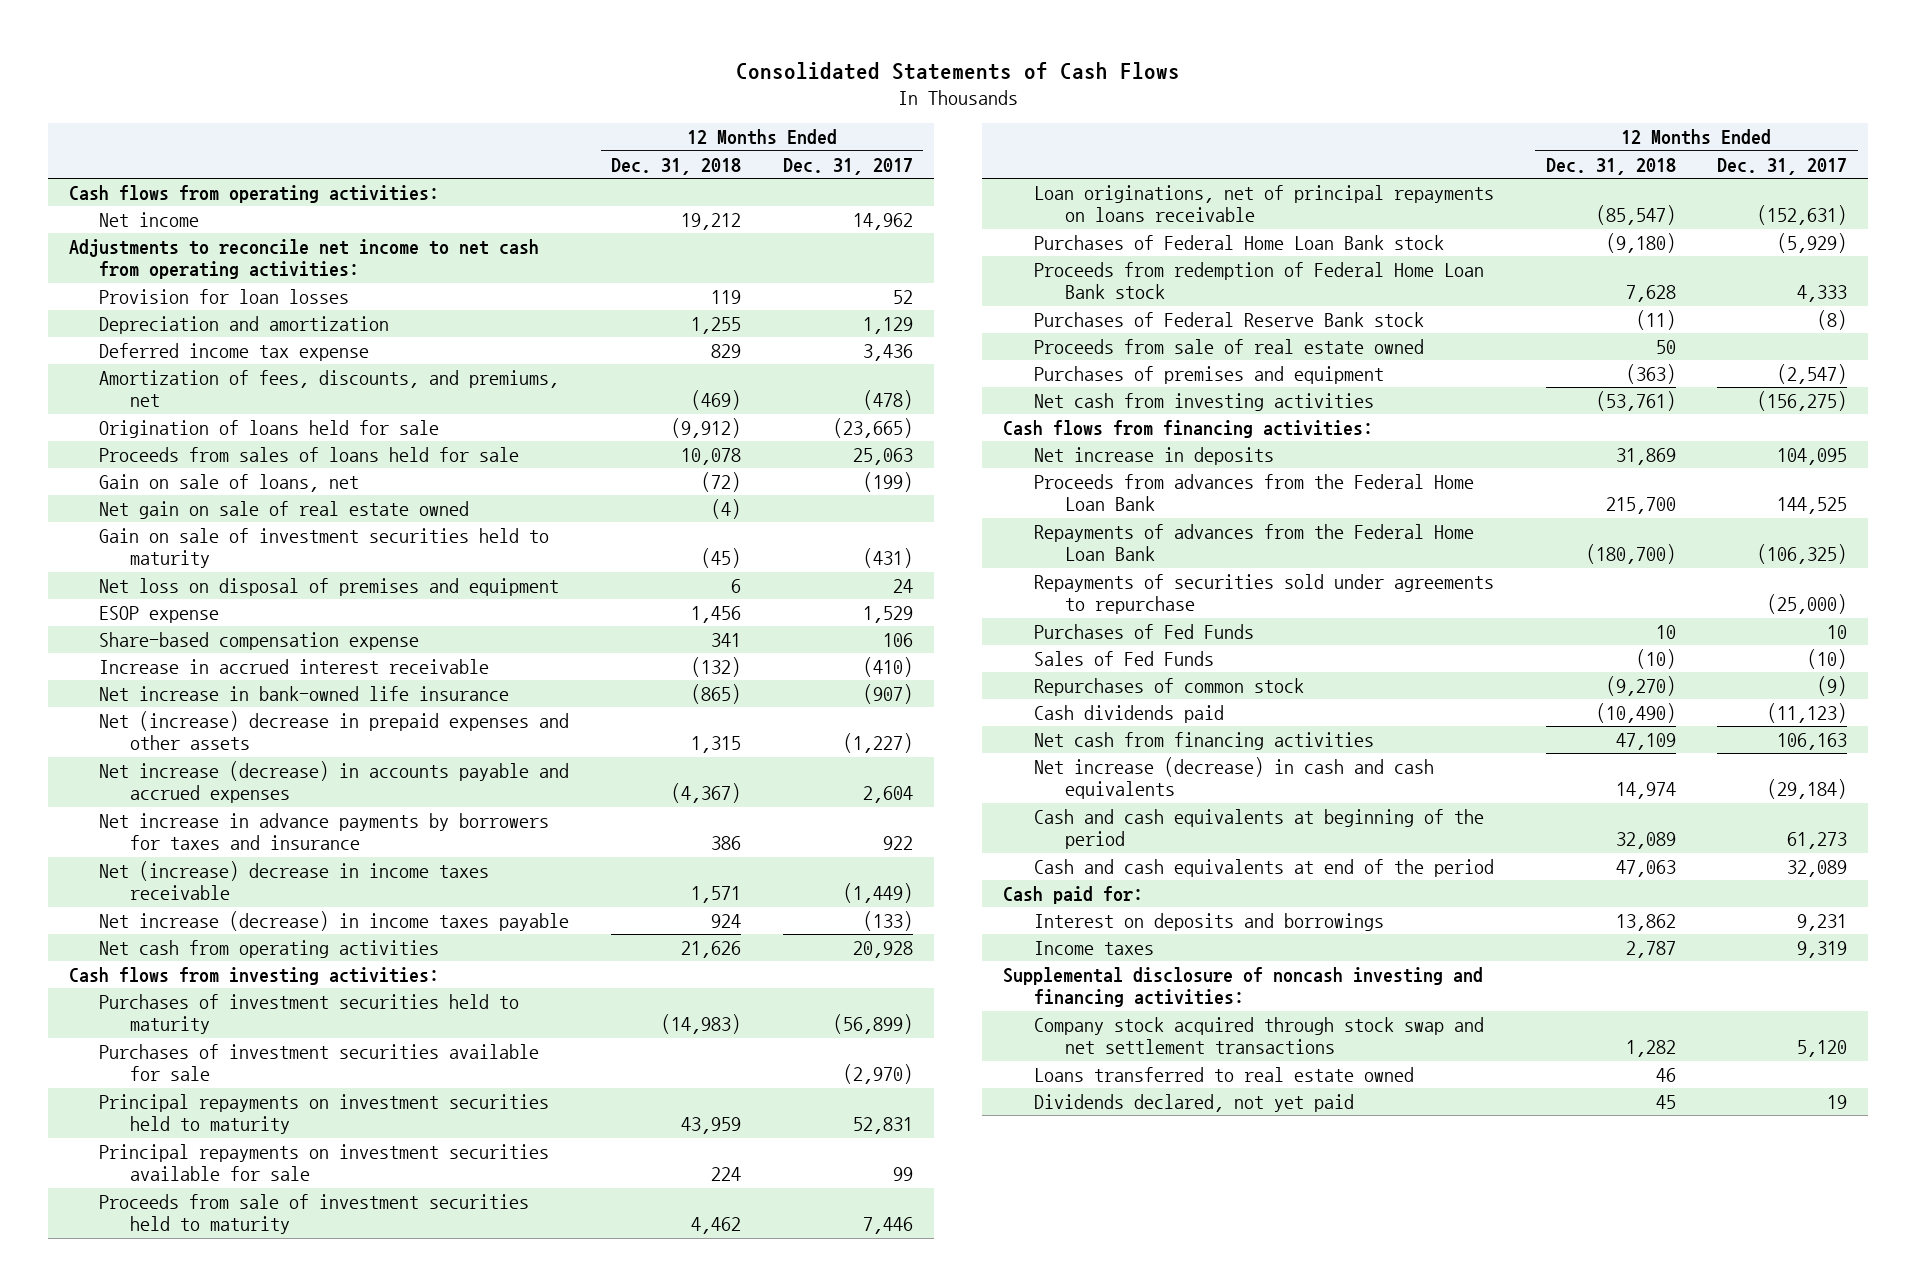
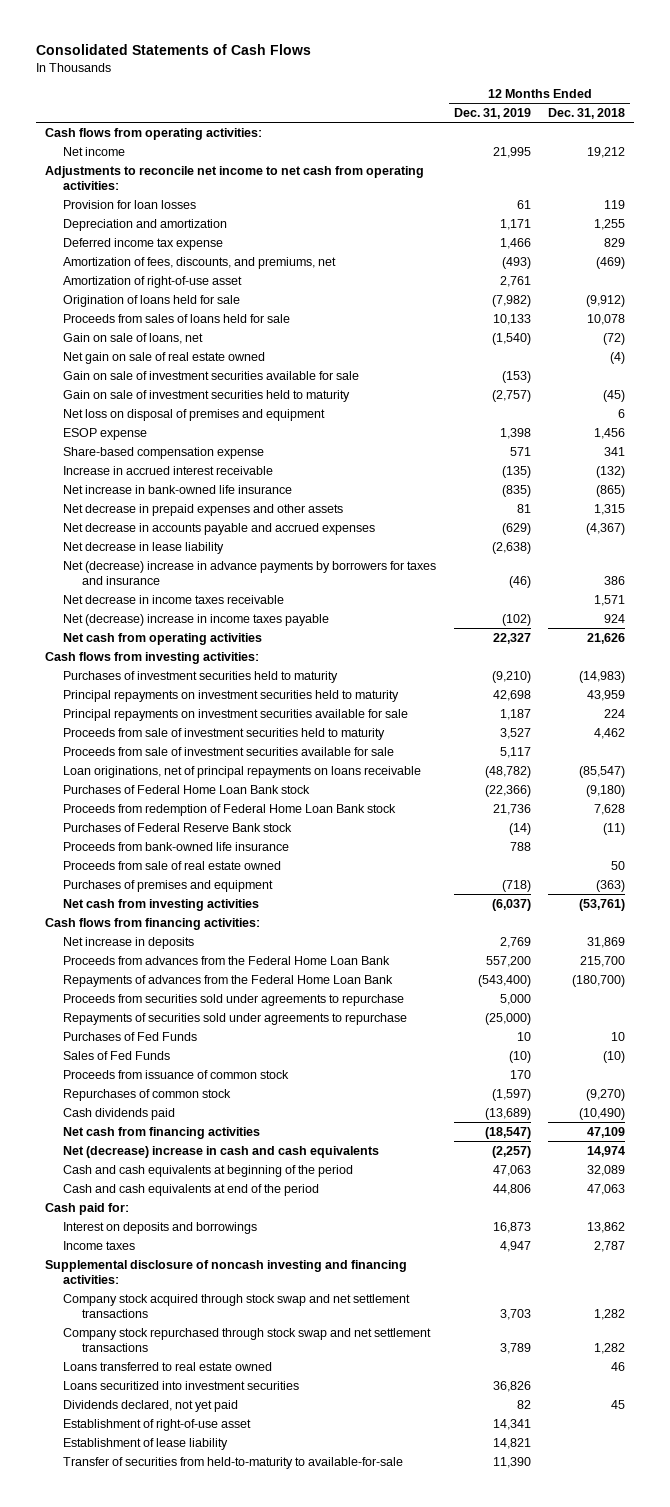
[782,157,913,175] Dec. 31, 2017 -> none
none -> [453,107,531,119] Dec. 31, 2019
none -> [63,275,243,288] Amortization of right-of-use asset
none -> [63,370,360,380] Gain on sale of investment securities available for sale
[99,710,570,751] Net (increase) decrease in prepaid expenses and other assets -> [63,503,344,516] Net decrease in prepaid expenses and other assets
[99,760,570,804] Net increase (decrease) in accounts payable and accrued expenses -> [63,522,376,535] Net decrease in accounts payable and accrued expenses
none -> [63,541,225,554] Net decrease in lease liability
[99,812,550,851] Net increase in advance payments by borrowers for taxes and insurance -> [63,560,437,586] Net (decrease) increase in advance payments by borrowers for taxes and insurance
[99,860,490,901] Net (increase) decrease in income taxes receivable -> [63,594,285,604] Net decrease in income taxes receivable
[99,910,570,931] Net increase (decrease) in income taxes payable -> [63,613,330,626] Net (decrease) increase in income taxes payable
[99,1043,540,1082] Purchases of investment securities available for sale -> none
none -> [63,746,395,756] Proceeds from sale of investment securities available for sale
none -> [63,841,290,851] Proceeds from bank-owned life insurance
none -> [63,993,405,1006] Proceeds from securities sold under agreements to repurchase
none -> [63,1069,290,1079] Proceeds from issuance of common stock
[1033,756,1434,800] Net increase (decrease) in cash and cash equivalents -> [63,1145,380,1158] Net (decrease) increase in cash and cash equivalents
none -> [63,1327,432,1353] Company stock repurchased through stock swap and net settlement transactions
none -> [63,1380,300,1390] Loans securitized into investment securities
none -> [63,1418,252,1431] Establishment of right-of-use asset
none -> [63,1437,229,1450] Establishment of lease liability
none -> [63,1456,404,1469] Transfer of securities from held-to-maturity to available-for-sale

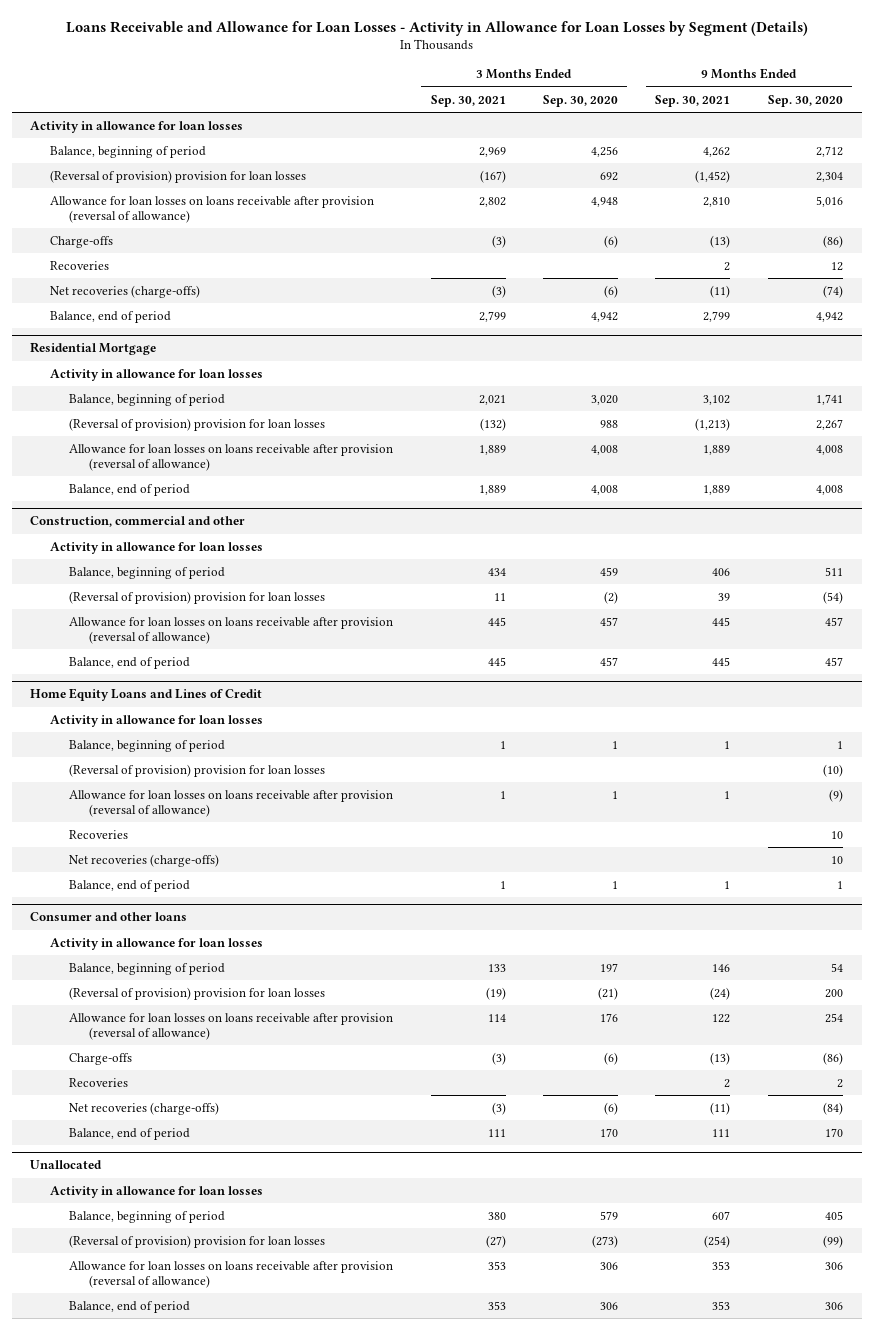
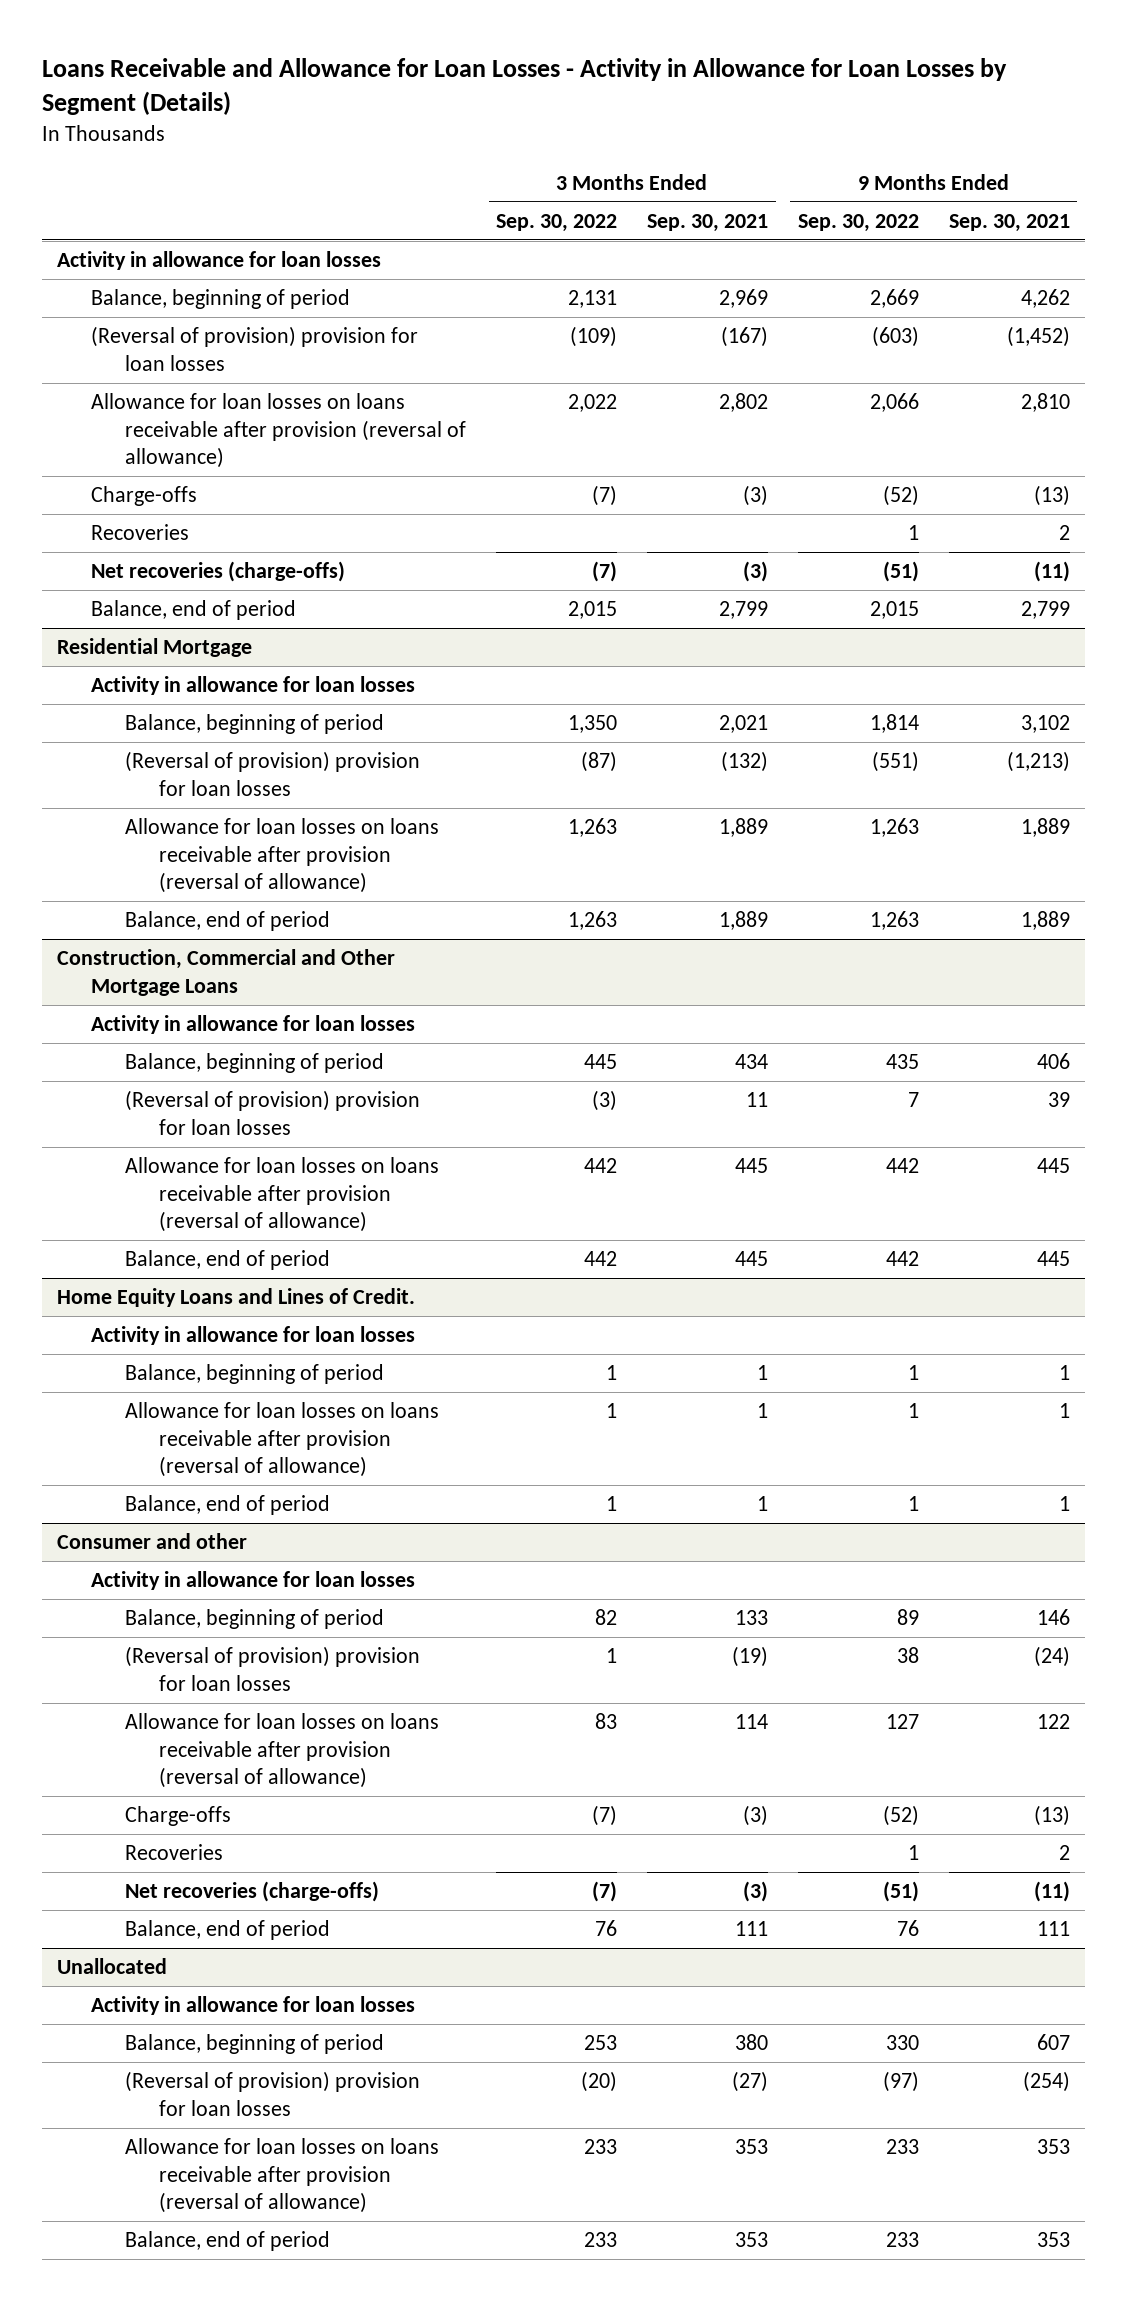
[543,94,619,107] Sep. 30, 2020 -> none
[767,94,843,107] Sep. 30, 2020 -> none
none -> [496,213,618,232] Sep. 30, 2022
none -> [797,213,919,232] Sep. 30, 2022
[30,516,246,528] Construction, commercial and other -> [57,949,396,996] Construction, Commercial and Other Mortgage Loans
[30,688,263,702] Home Equity Loans and Lines of Credit -> [57,1288,416,1308] Home Equity Loans and Lines of Credit.
[69,763,326,777] (Reversal of provision) provision for loan losses -> none
[69,829,129,839] Recoveries -> none
[69,853,220,867] Net recoveries (charge-offs) -> none
[30,912,188,922] Consumer and other loans -> [57,1533,248,1550] Consumer and other

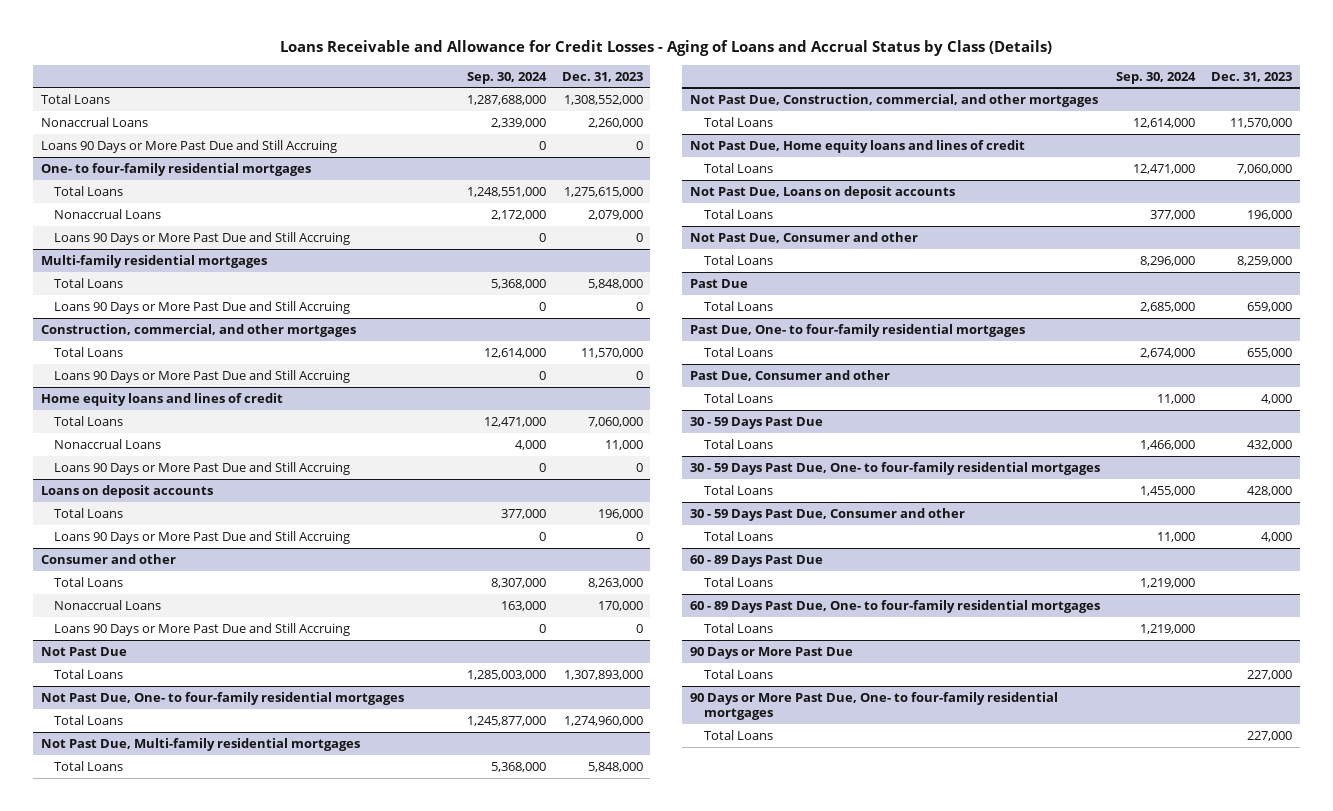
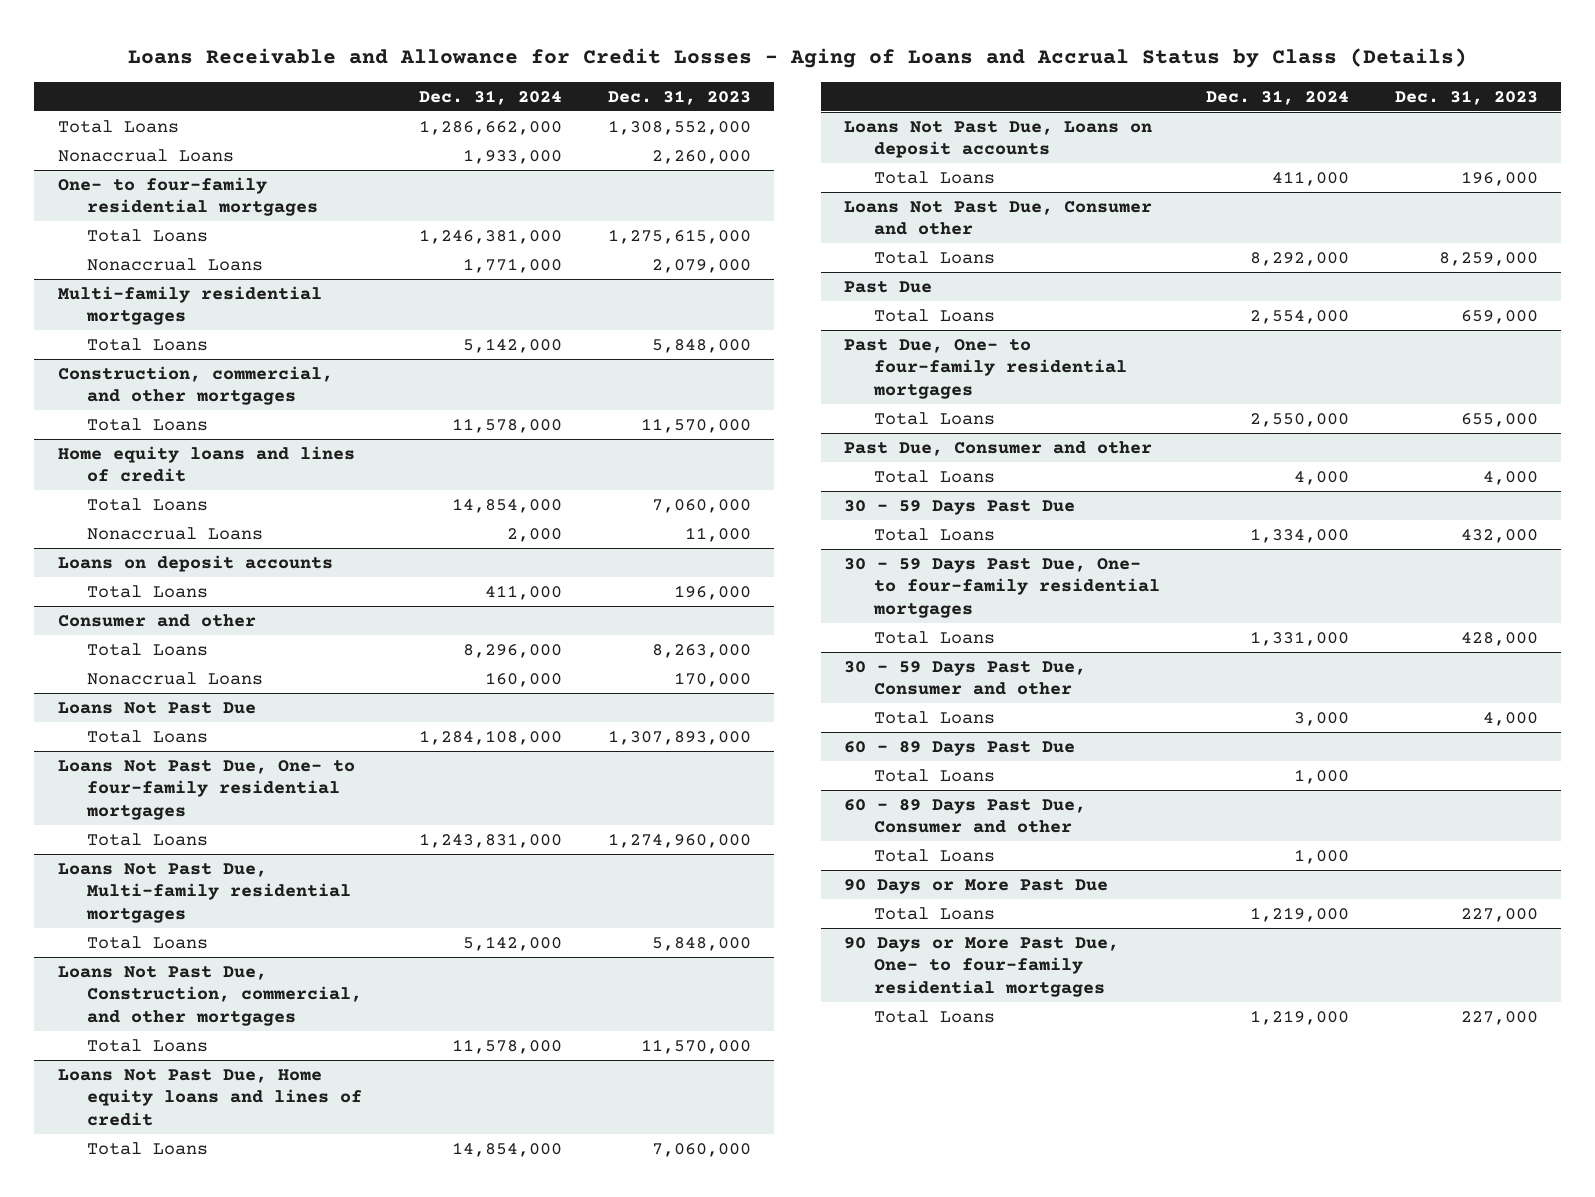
[466,71,547,84] Sep. 30, 2024 -> none
none -> [419,89,563,105] Dec. 31, 2024
[40,139,337,153] Loans 90 Days or More Past Due and Still Accruing -> none
[54,231,351,245] Loans 90 Days or More Past Due and Still Accruing -> none
[54,300,351,314] Loans 90 Days or More Past Due and Still Accruing -> none
[54,369,351,383] Loans 90 Days or More Past Due and Still Accruing -> none
[54,461,351,475] Loans 90 Days or More Past Due and Still Accruing -> none
[54,530,351,544] Loans 90 Days or More Past Due and Still Accruing -> none
[54,622,351,636] Loans 90 Days or More Past Due and Still Accruing -> none
[40,646,127,656] Not Past Due -> [57,701,256,714] Loans Not Past Due
[40,691,404,705] Not Past Due, One- to four-family residential mortgages -> [57,759,355,820] Loans Not Past Due, One- to four-family residential mortgages
[40,737,360,751] Not Past Due, Multi-family residential mortgages -> [57,862,352,923] Loans Not Past Due, Multi-family residential mortgages
[690,93,1099,107] Not Past Due, Construction, commercial, and other mortgages -> [57,965,363,1026] Loans Not Past Due, Construction, commercial, and other mortgages
[690,139,1026,153] Not Past Due, Home equity loans and lines of credit -> [57,1068,363,1126] Loans Not Past Due, Home equity loans and lines of credit
[690,185,956,199] Not Past Due, Loans on deposit accounts -> [844,120,1153,159] Loans Not Past Due, Loans on deposit accounts
[690,231,919,243] Not Past Due, Consumer and other -> [844,200,1153,236] Loans Not Past Due, Consumer and other
[690,599,1101,613] 60 - 89 Days Past Due, One- to four-family residential mortgages -> none
none -> [844,798,1087,834] 60 - 89 Days Past Due, Consumer and other

